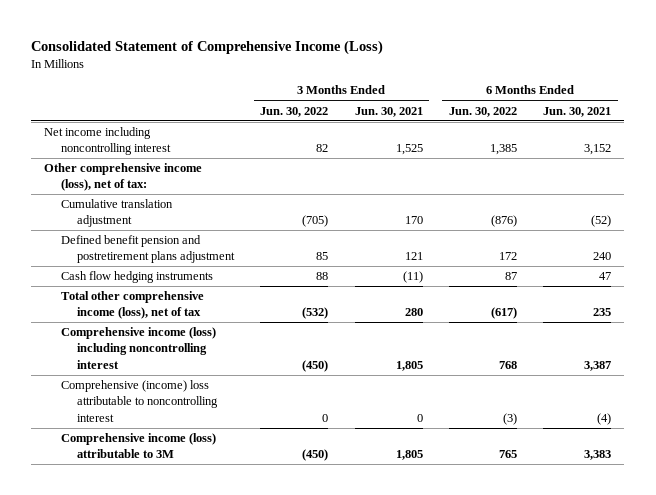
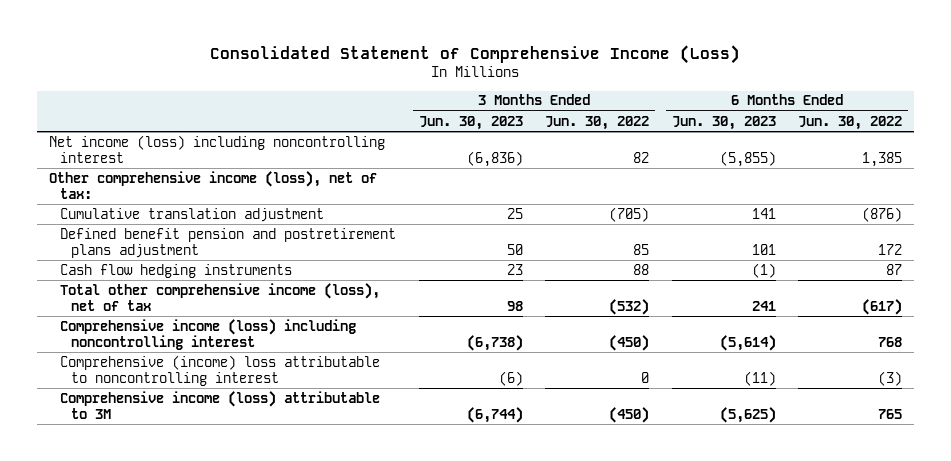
[354,106,423,117] Jun. 30, 2021 -> none
[543,106,612,117] Jun. 30, 2021 -> none
none -> [418,115,523,130] Jun. 30, 2023
none -> [671,115,776,130] Jun. 30, 2023
[44,127,171,156] Net income including noncontrolling interest -> [48,134,385,164] Net income (loss) including noncontrolling interest

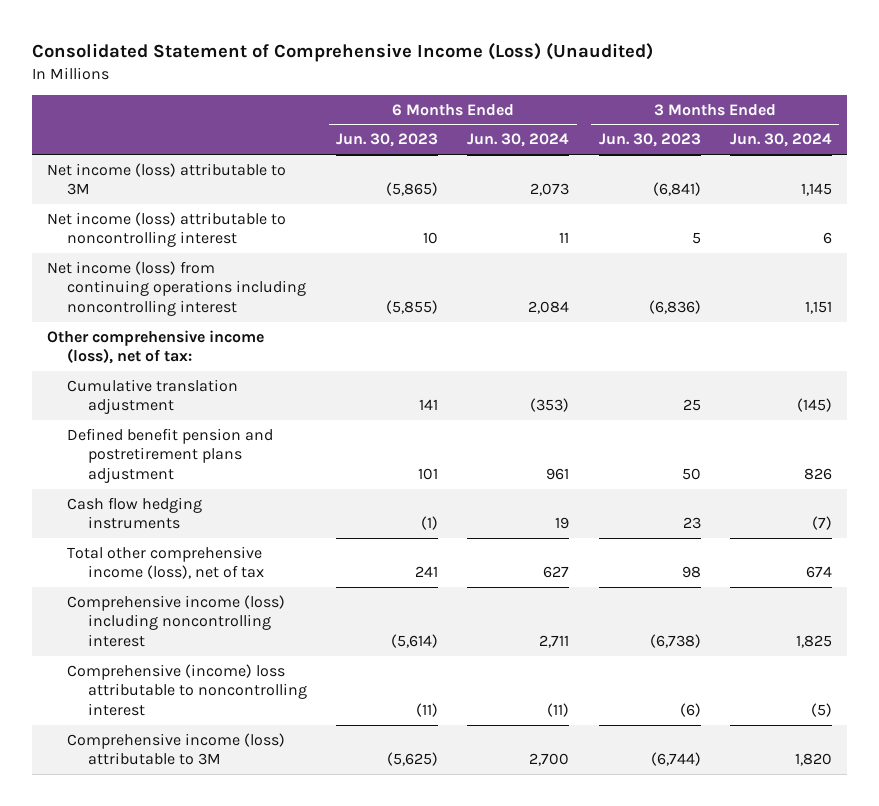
[210,44,741,64] Consolidated Statement of Comprehensive Income (Loss) -> [32,43,654,63] Consolidated Statement of Comprehensive Income (Loss) (Unaudited)
[545,115,650,130] Jun. 30, 2022 -> none
[798,115,903,130] Jun. 30, 2022 -> none
none -> [467,133,570,148] Jun. 30, 2024
none -> [729,133,832,148] Jun. 30, 2024
none -> [46,162,286,196] Net income (loss) attributable to 3M
none -> [46,211,286,248] Net income (loss) attributable to noncontrolling interest
[48,134,385,164] Net income (loss) including noncontrolling interest -> [46,260,307,317] Net income (loss) from continuing operations including noncontrolling interest

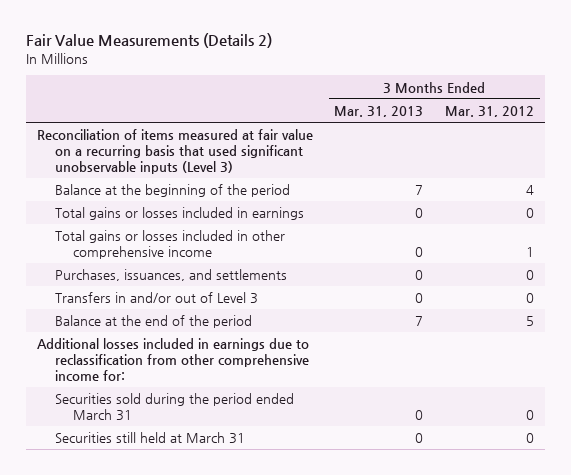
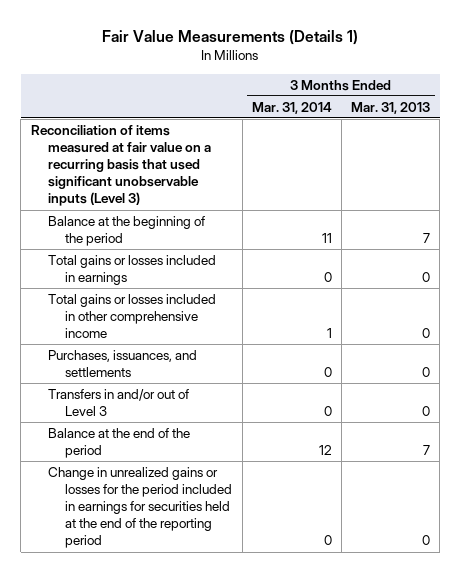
[25,33,272,49] Fair Value Measurements (Details 2) -> [102,29,359,45] Fair Value Measurements (Details 1)
[445,106,535,118] Mar. 31, 2012 -> none
none -> [251,101,332,114] Mar. 31, 2014
[36,338,309,382] Additional losses included in earnings due to reclassification from other comprehensive income for: -> none
[54,393,294,422] Securities sold during the period ended March 31 -> none
[54,432,245,445] Securities still held at March 31 -> none
none -> [47,466,233,549] Change in unrealized gains or losses for the period included in earnings for securities held at the end of the reporting period

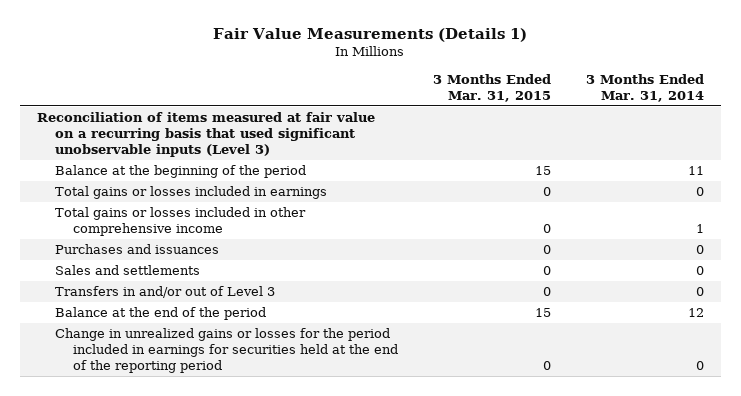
[351,101,431,114] Mar. 31, 2013 -> none
none -> [432,73,551,102] 3 Months Ended Mar. 31, 2015
[47,349,197,378] Purchases, issuances, and settlements -> [54,243,219,254] Purchases and issuances
none -> [54,264,200,275] Sales and settlements

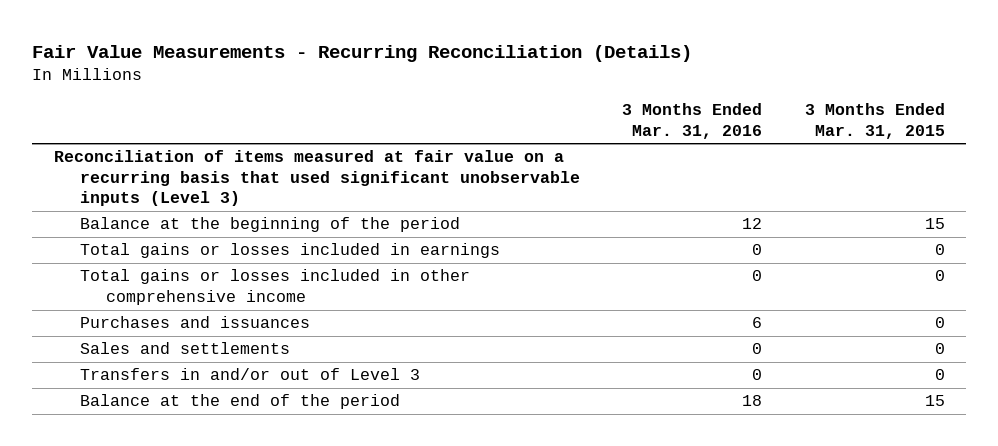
[213,28,528,43] Fair Value Measurements (Details 1) -> [32,44,693,62] Fair Value Measurements - Recurring Reconciliation (Details)
[585,73,704,102] 3 Months Ended Mar. 31, 2014 -> none
none -> [622,103,763,139] 3 Months Ended Mar. 31, 2016
[54,327,398,374] Change in unrealized gains or losses for the period included in earnings for securities held at the end of the reporting period -> none

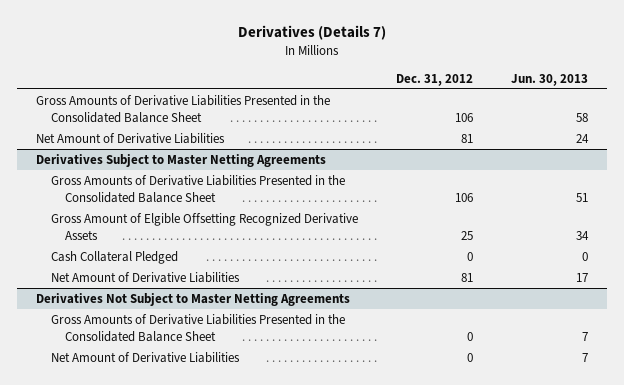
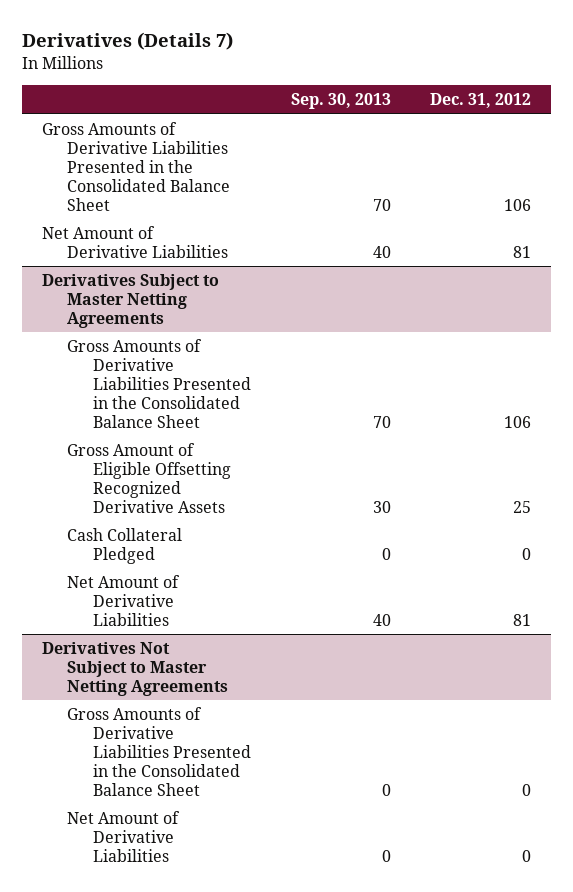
[510,73,588,86] Jun. 30, 2013 -> none
none -> [290,93,391,110] Sep. 30, 2013
[50,212,358,240] Gross Amount of Elgible Offsetting Recognized Derivative Assets -> [67,443,231,514] Gross Amount of Eligible Offsetting Recognized Derivative Assets

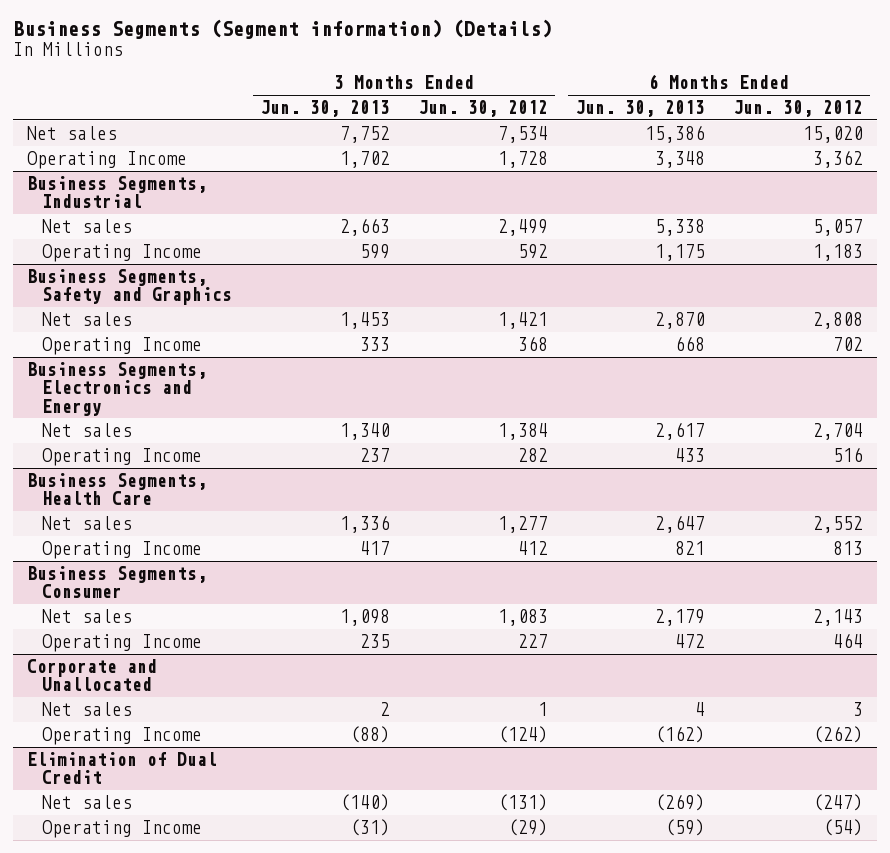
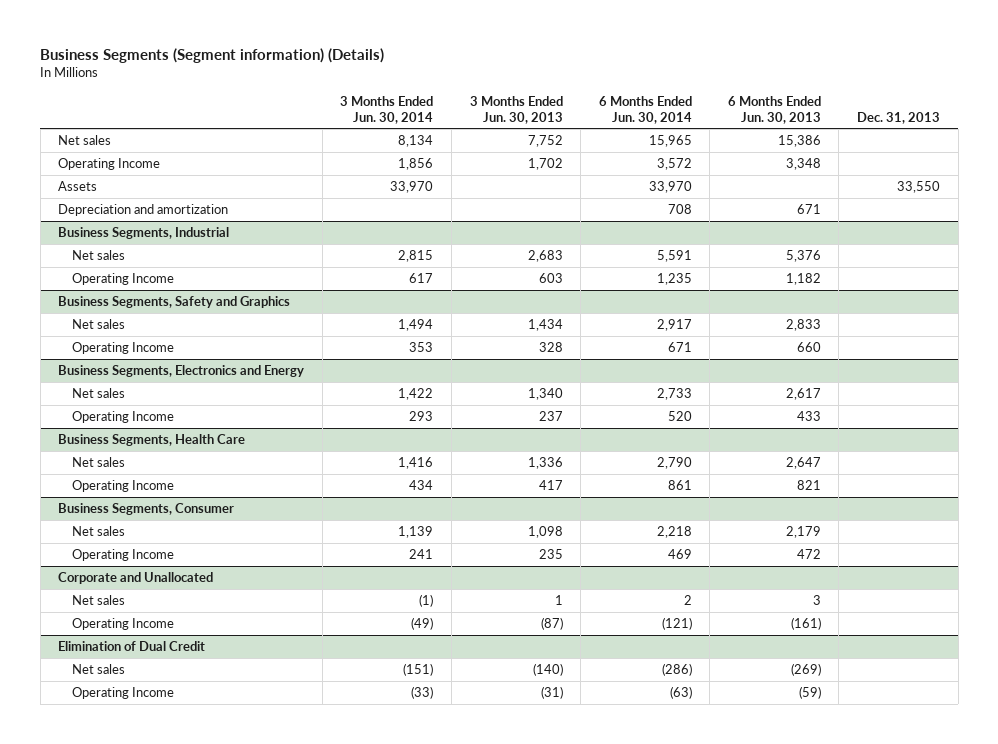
[417,100,548,118] Jun. 30, 2012 -> none
[733,100,864,118] Jun. 30, 2012 -> none
none -> [340,95,434,124] 3 Months Ended Jun. 30, 2014
none -> [598,95,692,124] 6 Months Ended Jun. 30, 2014
none -> [857,111,941,124] Dec. 31, 2013
none -> [58,180,98,191] Assets
none -> [58,203,229,216] Depreciation and amortization
[339,218,390,237] 2,663 -> [527,249,563,262] 2,683
[655,219,706,237] 5,338 -> [785,249,821,262] 5,376
[359,244,390,260] 599 -> [538,272,563,283] 603
[655,244,706,262] 1,175 -> [785,272,821,285] 1,182
[339,312,390,330] 1,453 -> [527,318,563,331] 1,434
[655,312,706,330] 2,870 -> [785,318,821,331] 2,833
[359,337,390,352] 333 -> [538,341,563,352] 328
[675,336,706,352] 668 -> [796,341,821,352] 660
[379,702,390,717] 2 -> [554,594,563,605] 1
[695,702,706,717] 4 -> [812,594,821,605] 3
[349,726,390,744] (88) -> [540,616,563,630] (87)
[655,726,706,744] (162) -> [790,616,821,630] (161)

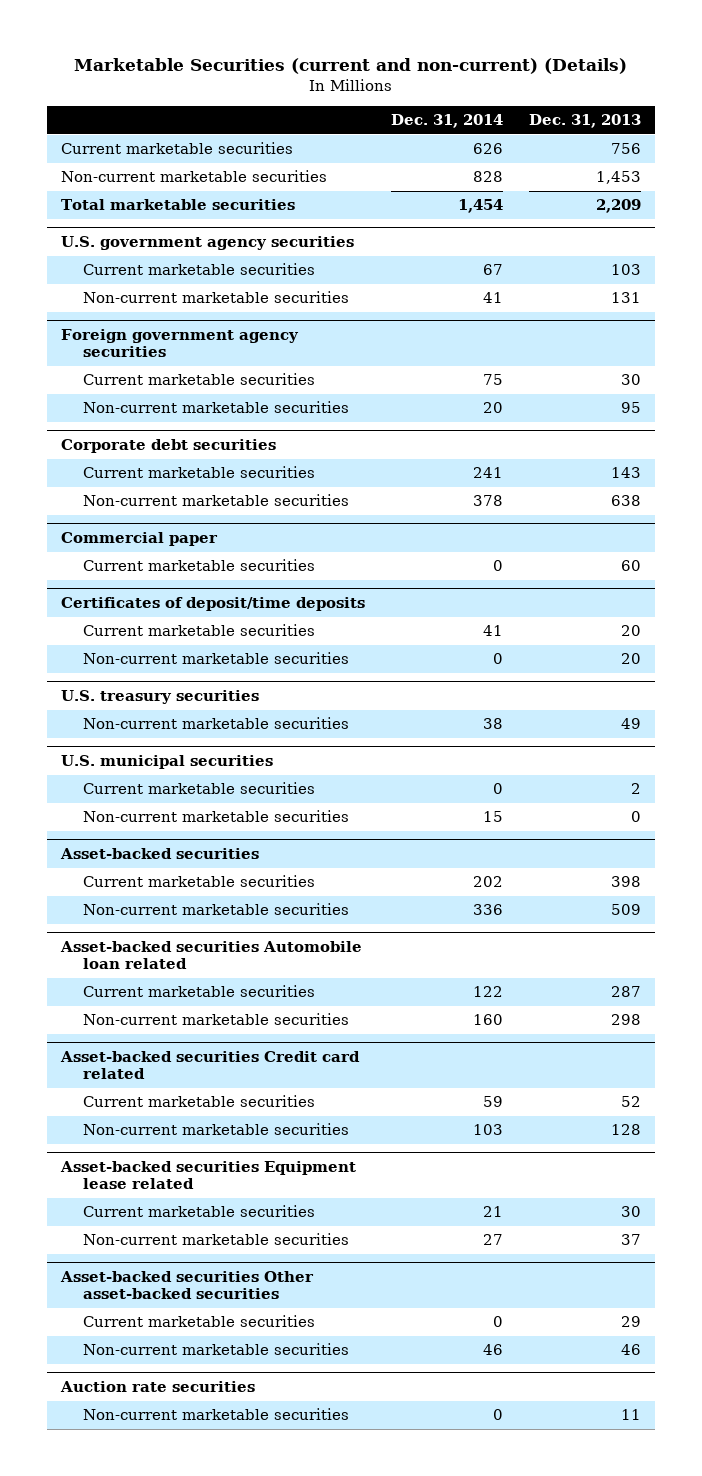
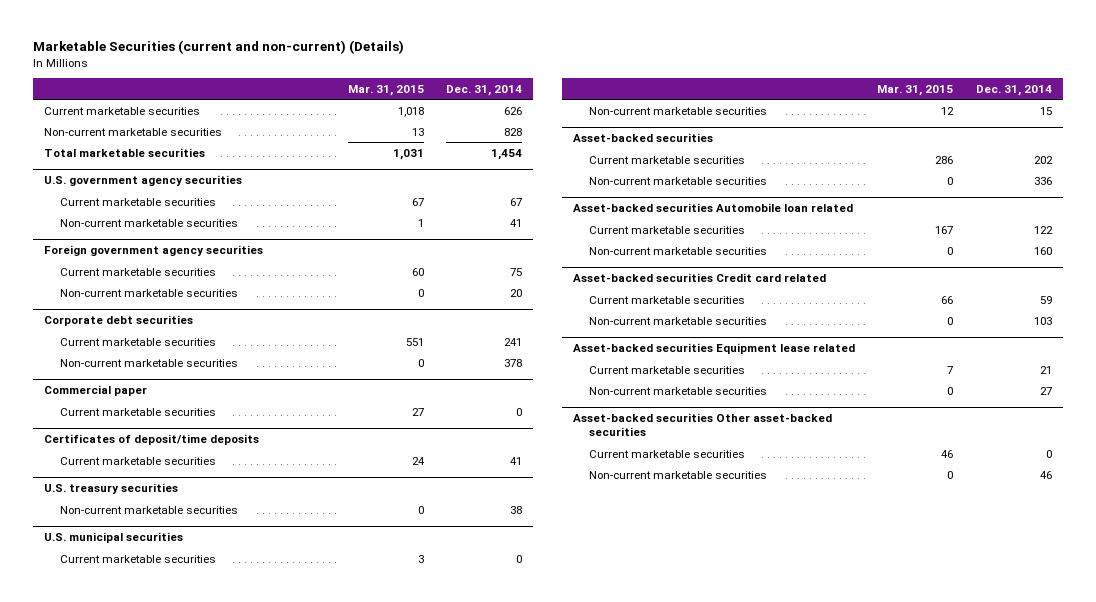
[529,114,642,129] Dec. 31, 2013 -> none
none -> [348,85,425,97] Mar. 31, 2015
[83,652,350,665] Non-current marketable securities -> none
[59,1381,255,1393] Auction rate securities -> none
[83,1408,350,1421] Non-current marketable securities -> none

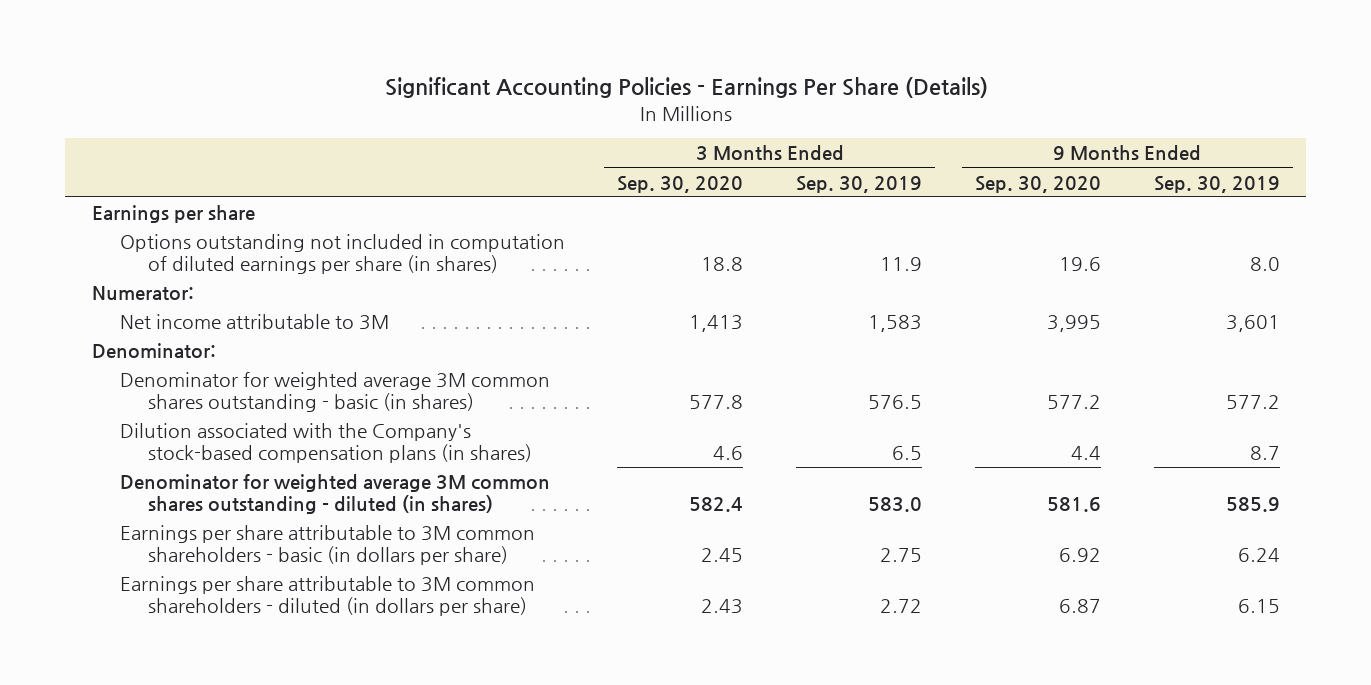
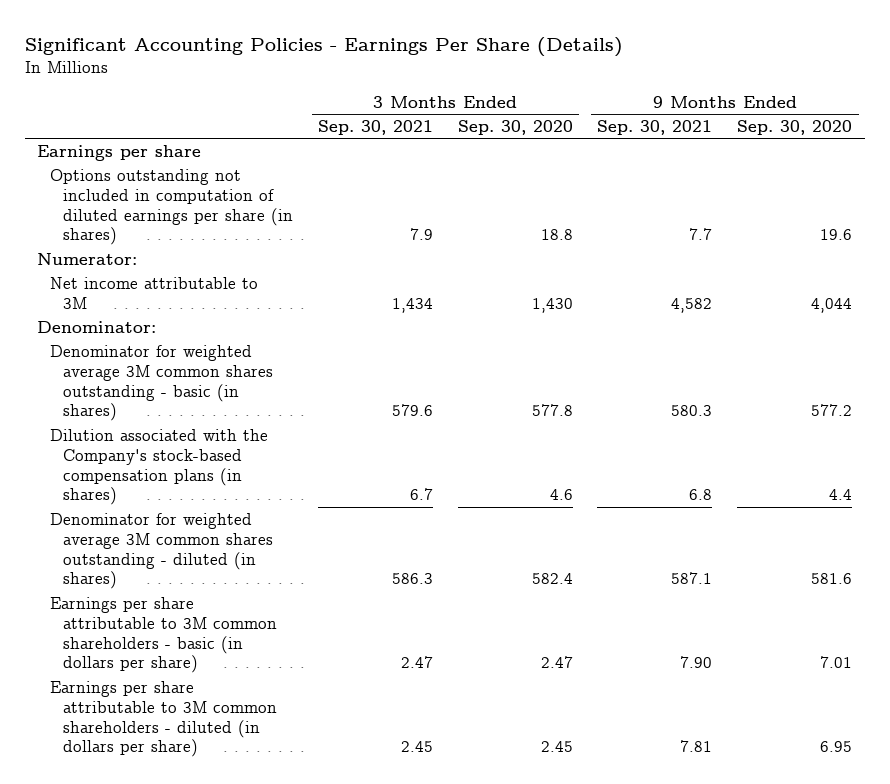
[796,175,923,193] Sep. 30, 2019 -> none
[1153,175,1280,193] Sep. 30, 2019 -> none
none -> [317,120,433,136] Sep. 30, 2021
none -> [597,120,713,136] Sep. 30, 2021
[689,315,744,333] 1,413 -> [531,297,573,313] 1,430
[1046,315,1101,333] 3,995 -> [811,297,853,313] 4,044
[701,548,744,563] 2.45 -> [540,656,573,669] 2.47
[1058,548,1101,563] 6.92 -> [820,656,853,669] 7.01
[701,599,744,615] 2.43 -> [540,741,573,753] 2.45
[1058,599,1101,614] 6.87 -> [820,741,853,753] 6.95

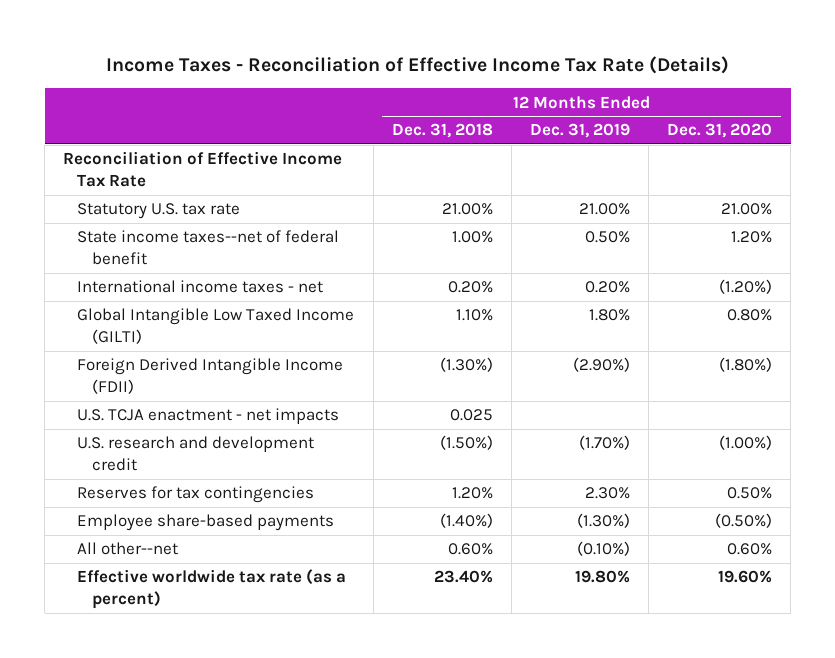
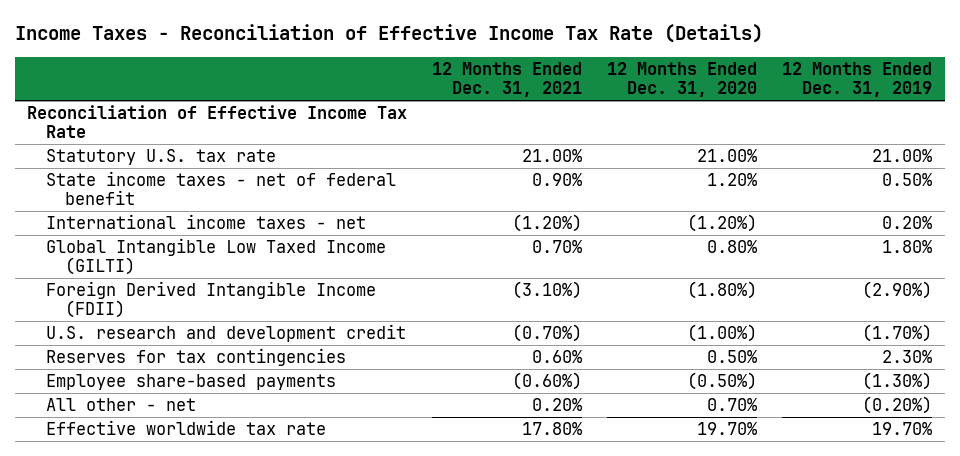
[391,123,493,139] Dec. 31, 2018 -> none
none -> [432,61,583,98] 12 Months Ended Dec. 31, 2021
[77,230,340,266] State income taxes--net of federal benefit -> [46,171,397,206] State income taxes - net of federal benefit
[77,408,340,425] U.S. TCJA enactment - net impacts -> none
[77,542,179,556] All other--net -> [46,398,197,412] All other - net
[576,541,630,557] (0.10%) -> [862,396,933,415] (0.20%)
[727,543,773,556] 0.60% -> [707,398,758,412] 0.70%
[77,569,347,610] Effective worldwide tax rate (as a percent) -> [46,420,327,436] Effective worldwide tax rate
[574,570,630,584] 19.80% -> [872,422,933,436] 19.70%
[718,570,773,584] 19.60% -> [697,422,758,436] 19.70%

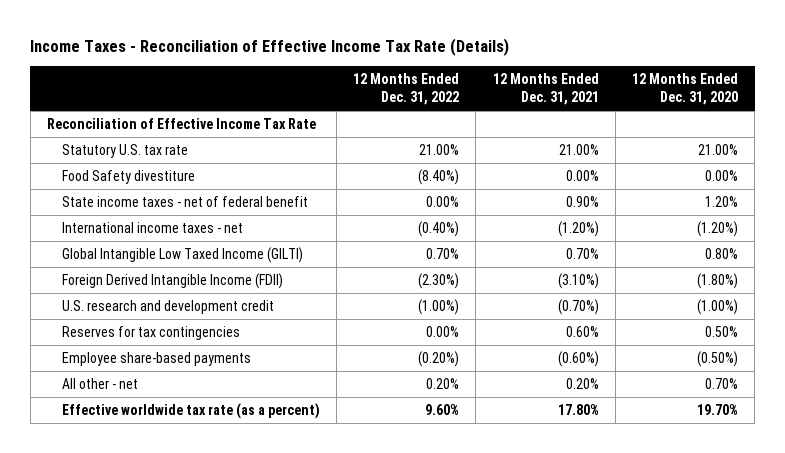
[782,61,933,98] 12 Months Ended Dec. 31, 2019 -> none
none -> [353,73,460,106] 12 Months Ended Dec. 31, 2022
none -> [61,169,195,184] Food Safety divestiture
[46,420,327,436] Effective worldwide tax rate -> [61,402,320,419] Effective worldwide tax rate (as a percent)

